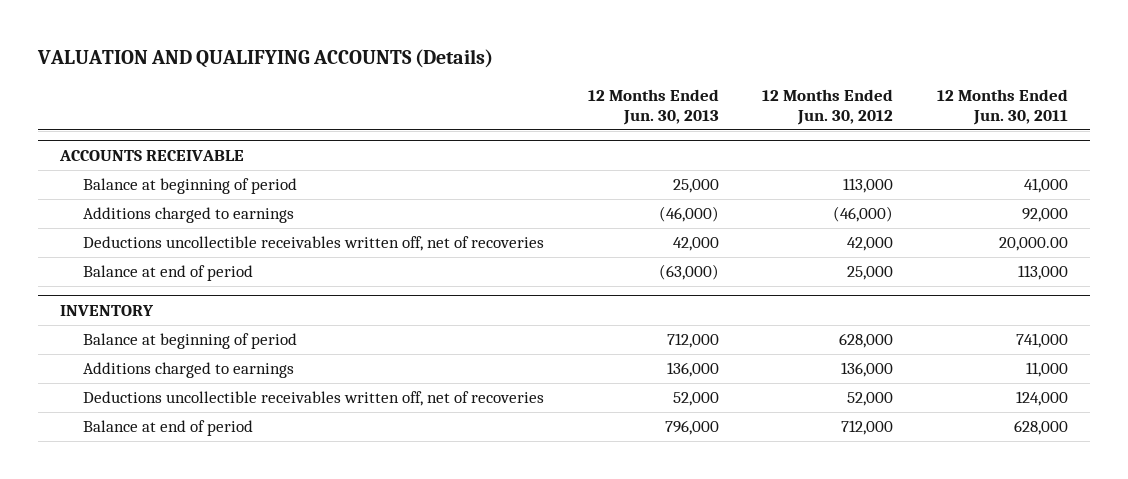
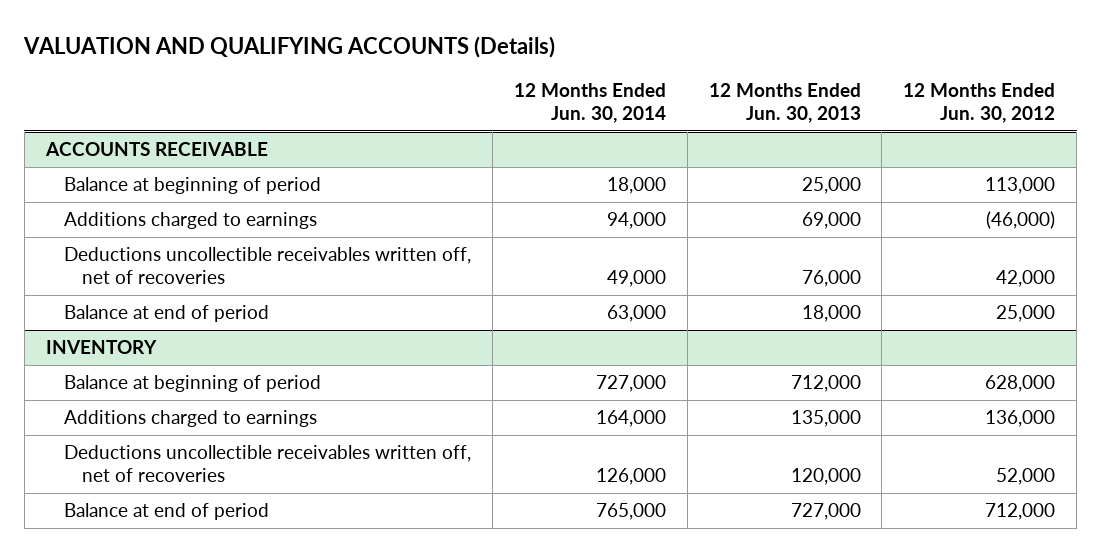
[937,89,1069,126] 12 Months Ended Jun. 30, 2011 -> none
none -> [513,82,666,123] 12 Months Ended Jun. 30, 2014
[658,205,719,222] (46,000) -> [801,212,861,230] 69,000
[672,236,719,251] 42,000 -> [801,270,861,288] 76,000
[658,263,719,280] (63,000) -> [801,305,861,323] 18,000
[666,361,719,377] 136,000 -> [790,410,861,428] 135,000
[672,391,719,406] 52,000 -> [790,468,861,486] 120,000
[664,419,719,435] 796,000 -> [790,503,861,521] 727,000

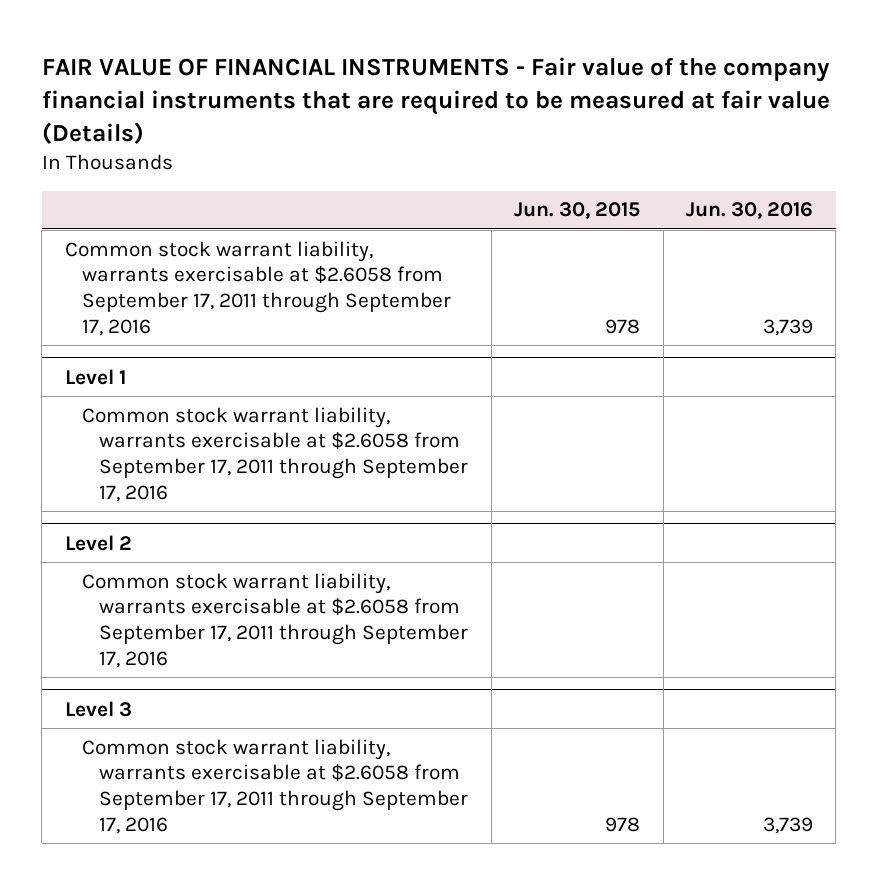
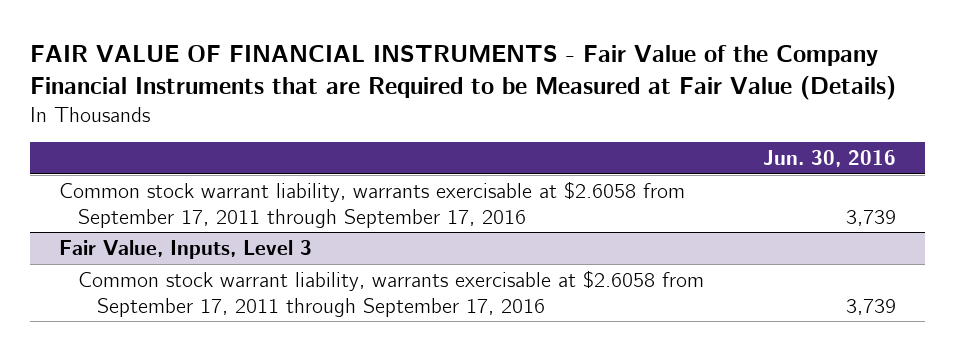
[41,56,830,144] FAIR VALUE OF FINANCIAL INSTRUMENTS - Fair value of the company financial instruments that are required to be measured at fair value (Details) -> [29,44,896,100] FAIR VALUE OF FINANCIAL INSTRUMENTS - Fair Value of the Company Financial Instruments that are Required to be Measured at Fair Value (Details)
[514,202,641,220] Jun. 30, 2015 -> none
[64,368,126,385] Level 1 -> none
[82,406,469,502] Common stock warrant liability, warrants exercisable at $2.6058 from September 17, 2011 through September 17, 2016 -> none
[64,534,132,551] Level 2 -> none
[82,572,469,668] Common stock warrant liability, warrants exercisable at $2.6058 from September 17, 2011 through September 17, 2016 -> none
[64,700,132,717] Level 3 -> [59,239,313,259] Fair Value, Inputs, Level 3

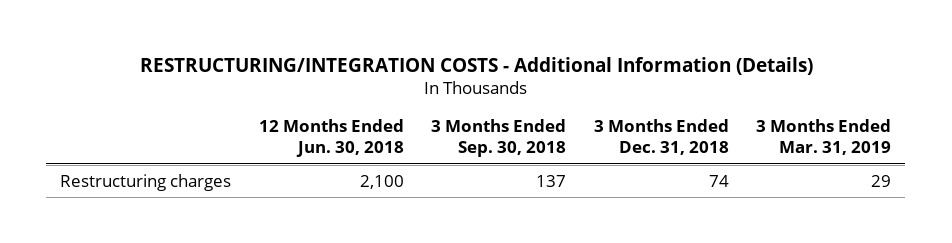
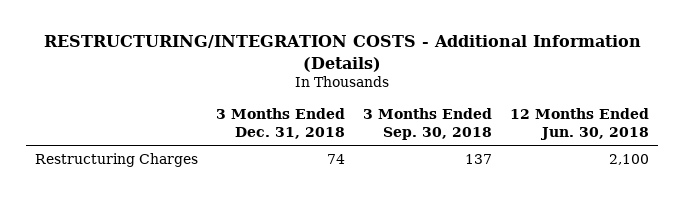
[756,119,892,156] 3 Months Ended Mar. 31, 2019 -> none
[60,173,232,191] Restructuring charges -> [35,153,199,168] Restructuring Charges

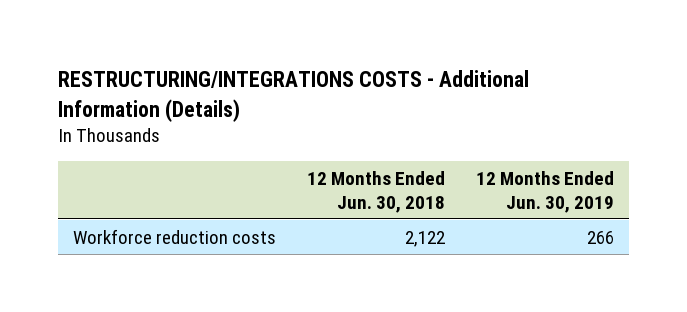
[44,35,642,72] RESTRUCTURING/INTEGRATION COSTS - Additional Information (Details) -> [58,70,530,122] RESTRUCTURING/INTEGRATIONS COSTS - Additional Information (Details)
[216,108,346,139] 3 Months Ended Dec. 31, 2018 -> none
[363,108,493,140] 3 Months Ended Sep. 30, 2018 -> none
none -> [475,170,614,213] 12 Months Ended Jun. 30, 2019
[35,153,199,168] Restructuring Charges -> none
none -> [73,228,277,244] Workforce reduction costs

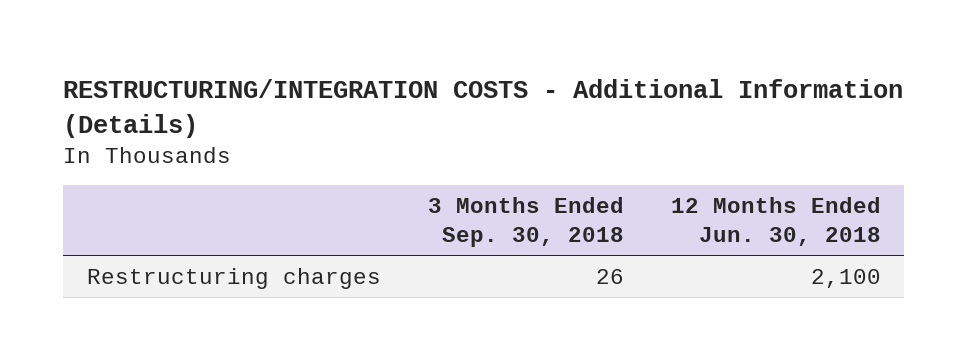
[58,70,530,122] RESTRUCTURING/INTEGRATIONS COSTS - Additional Information (Details) -> [63,78,904,138] RESTRUCTURING/INTEGRATION COSTS - Additional Information (Details)
[475,170,614,213] 12 Months Ended Jun. 30, 2019 -> none
none -> [427,197,624,247] 3 Months Ended Sep. 30, 2018
[73,228,277,244] Workforce reduction costs -> none
none -> [86,268,381,290] Restructuring charges

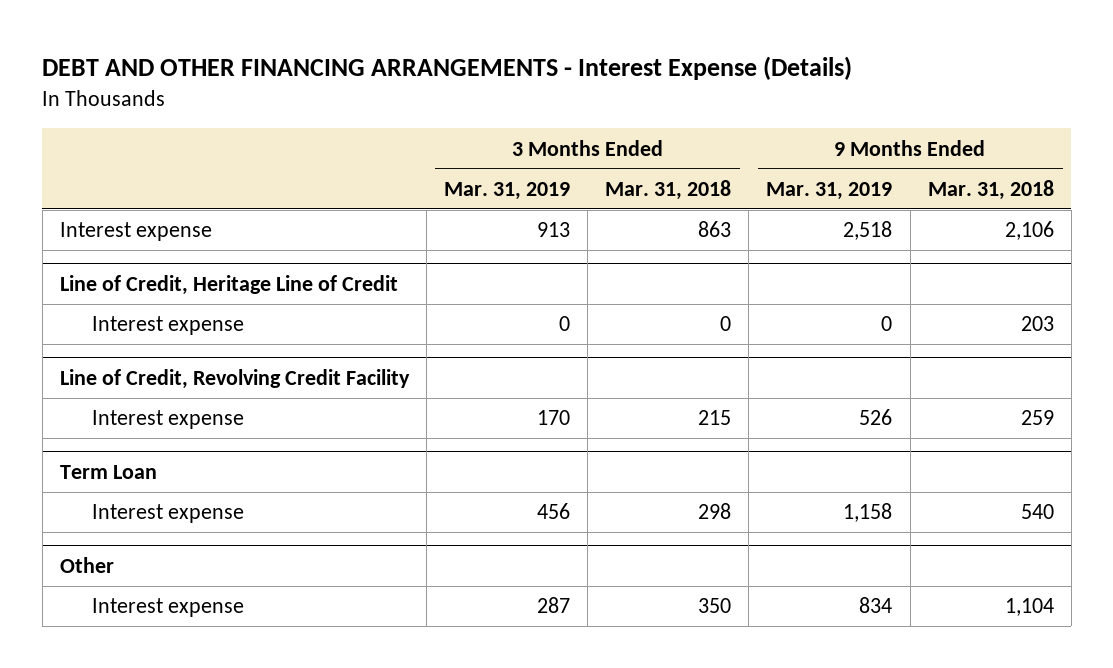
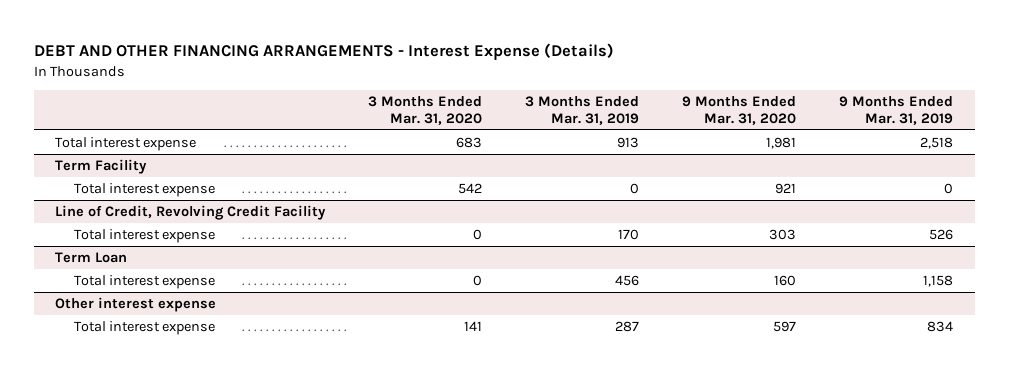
[605,179,732,200] Mar. 31, 2018 -> none
[927,179,1054,200] Mar. 31, 2018 -> none
none -> [368,95,483,125] 3 Months Ended Mar. 31, 2020
none -> [682,95,797,125] 9 Months Ended Mar. 31, 2020
[59,274,398,295] Line of Credit, Heritage Line of Credit -> none
[59,222,212,242] Interest expense -> [55,136,197,151] Total interest expense
none -> [55,158,148,174] Term Facility
[91,316,244,336] Interest expense -> [73,182,215,197] Total interest expense
[91,410,244,430] Interest expense -> [73,228,215,243] Total interest expense
[91,504,244,524] Interest expense -> [73,274,215,289] Total interest expense
[59,556,114,573] Other -> [55,296,217,312] Other interest expense
[91,598,244,618] Interest expense -> [73,320,215,335] Total interest expense

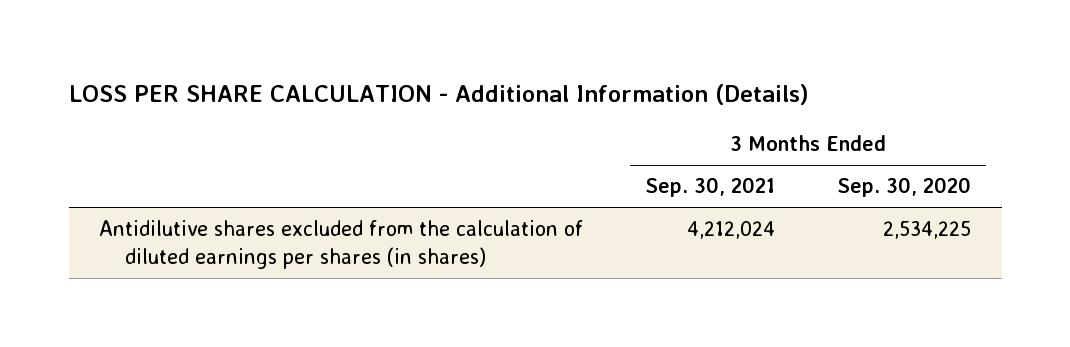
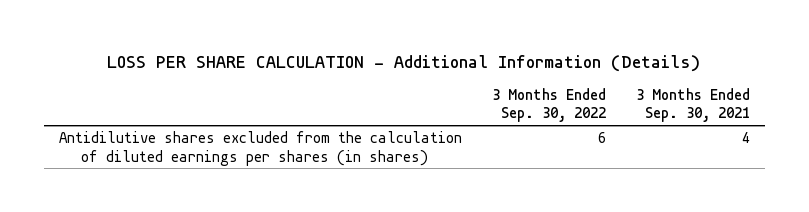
[836,177,971,198] Sep. 30, 2020 -> none
none -> [491,87,606,123] 3 Months Ended Sep. 30, 2022
[687,221,776,240] 4,212,024 -> [741,132,750,144] 4

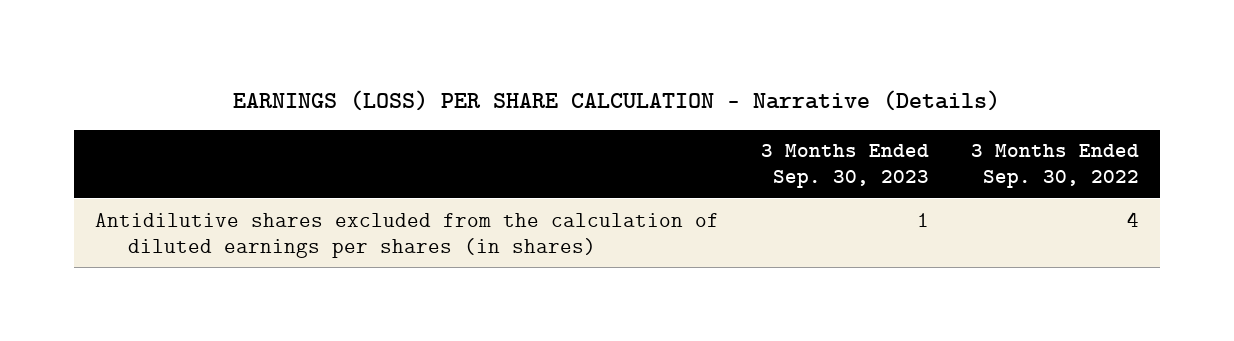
[107,54,701,72] LOSS PER SHARE CALCULATION - Additional Information (Details) -> [232,89,1000,111] EARNINGS (LOSS) PER SHARE CALCULATION - Narrative (Details)
[635,87,750,123] 3 Months Ended Sep. 30, 2021 -> none
none -> [760,144,929,189] 3 Months Ended Sep. 30, 2023
[597,132,606,144] 6 -> [1126,211,1139,227] 4

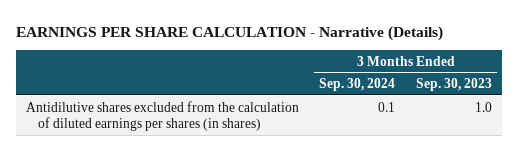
[232,89,1000,111] EARNINGS (LOSS) PER SHARE CALCULATION - Narrative (Details) -> [15,25,443,41] EARNINGS PER SHARE CALCULATION - Narrative (Details)
[970,144,1139,189] 3 Months Ended Sep. 30, 2022 -> none
none -> [319,78,396,92] Sep. 30, 2024
[916,212,929,227] 1 -> [474,101,492,112] 1.0

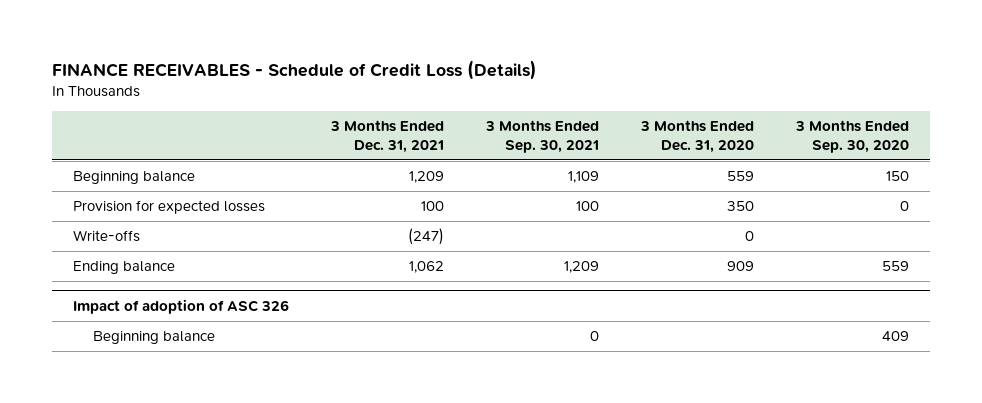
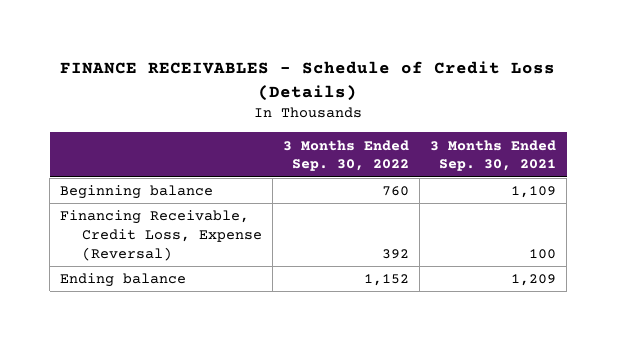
[330,120,445,153] 3 Months Ended Dec. 31, 2021 -> none
[639,120,754,153] 3 Months Ended Dec. 31, 2020 -> none
[794,120,909,153] 3 Months Ended Sep. 30, 2020 -> none
none -> [283,139,410,172] 3 Months Ended Sep. 30, 2022
[73,230,141,243] Write-offs -> none
[73,200,266,215] Provision for expected losses -> [60,210,263,261] Financing Receivable, Credit Loss, Expense (Reversal)
[73,298,290,314] Impact of adoption of ASC 326 -> none
[93,331,216,345] Beginning balance -> none

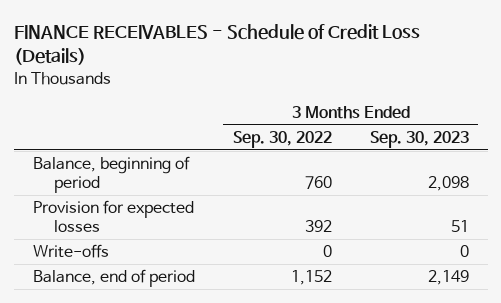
[430,139,557,172] 3 Months Ended Sep. 30, 2021 -> none
none -> [369,130,469,148] Sep. 30, 2023
[60,185,214,200] Beginning balance -> [32,156,190,193] Balance, beginning of period
[60,210,263,261] Financing Receivable, Credit Loss, Expense (Reversal) -> [32,200,194,232] Provision for expected losses
none -> [32,244,109,259] Write-offs
[60,273,187,288] Ending balance -> [32,269,195,288] Balance, end of period

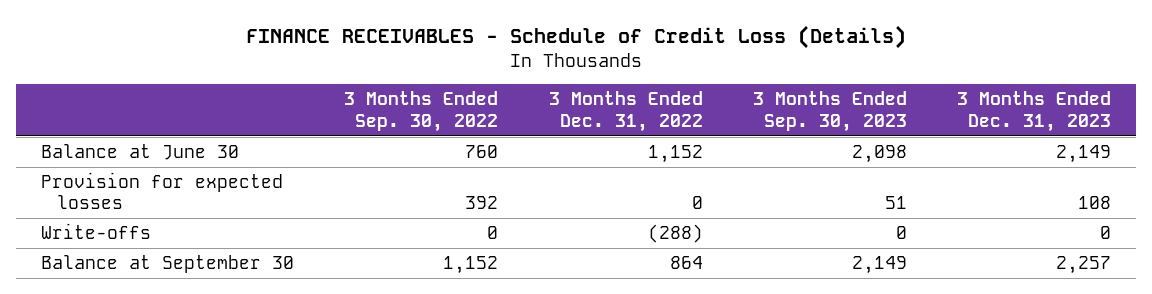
none -> [548,91,703,132] 3 Months Ended Dec. 31, 2022
none -> [957,91,1112,132] 3 Months Ended Dec. 31, 2023
[32,156,190,193] Balance, beginning of period -> [41,143,240,160] Balance at June 30
[32,269,195,288] Balance, end of period -> [41,254,295,273] Balance at September 30

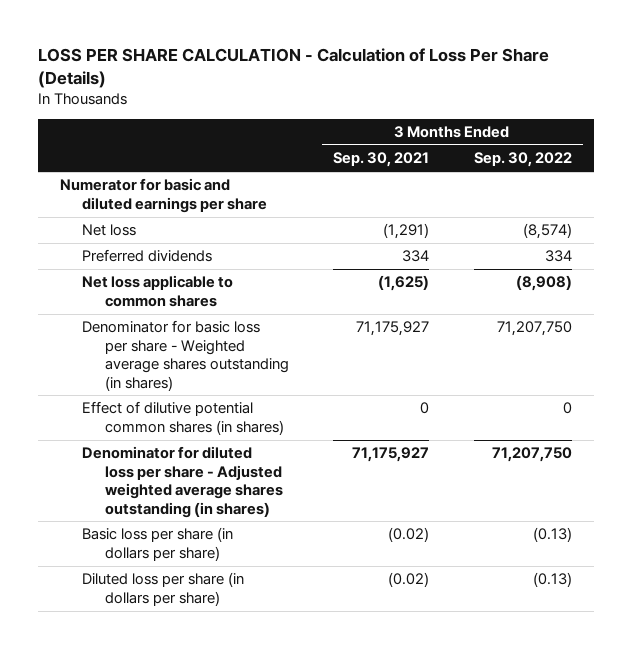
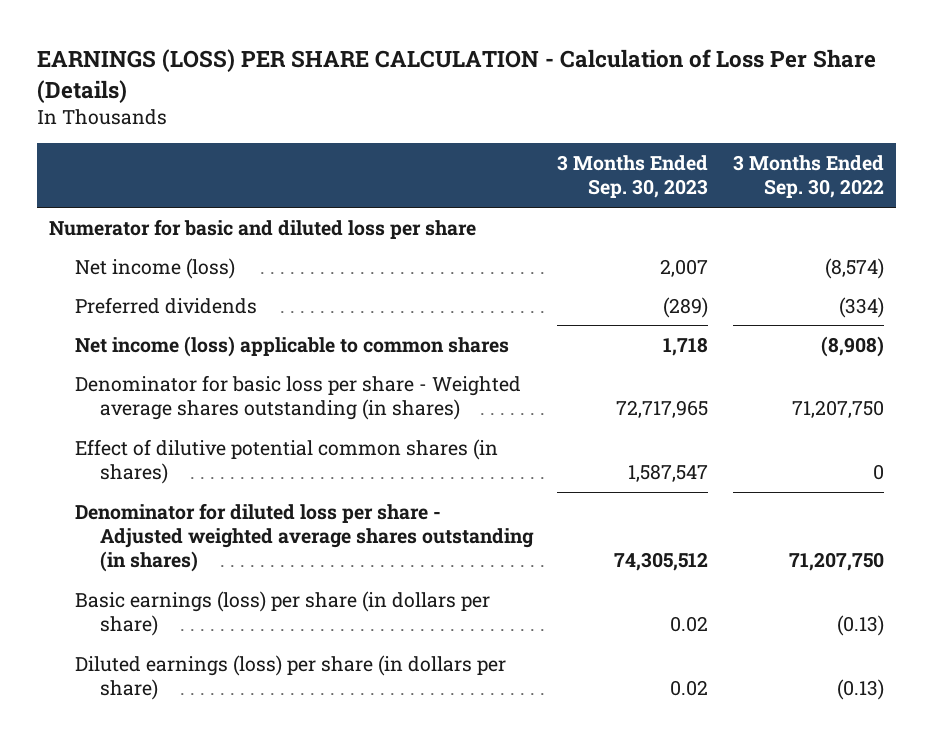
[37,47,549,88] LOSS PER SHARE CALCULATION - Calculation of Loss Per Share (Details) -> [36,49,876,103] EARNINGS (LOSS) PER SHARE CALCULATION - Calculation of Loss Per Share (Details)
[333,152,430,168] Sep. 30, 2021 -> none
none -> [557,155,709,199] 3 Months Ended Sep. 30, 2023
[60,178,268,213] Numerator for basic and diluted earnings per share -> [49,218,477,239] Numerator for basic and diluted loss per share
[82,224,137,237] Net loss -> [74,257,235,279] Net income (loss)
[544,250,572,263] 334 -> [838,296,884,318] (334)
[82,275,234,307] Net loss applicable to common shares -> [74,335,509,357] Net income (loss) applicable to common shares
[82,527,234,561] Basic loss per share (in dollars per share) -> [74,590,490,636] Basic earnings (loss) per share (in dollars per share)
[82,572,245,606] Diluted loss per share (in dollars per share) -> [74,654,506,700] Diluted earnings (loss) per share (in dollars per share)

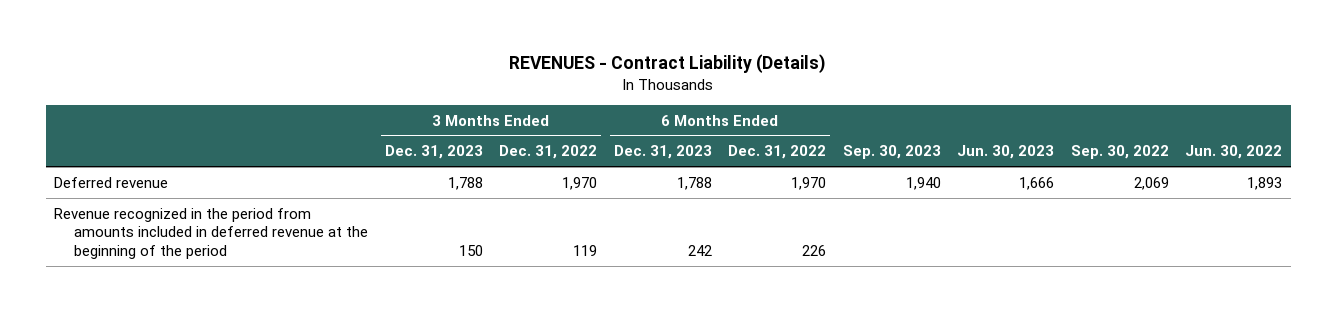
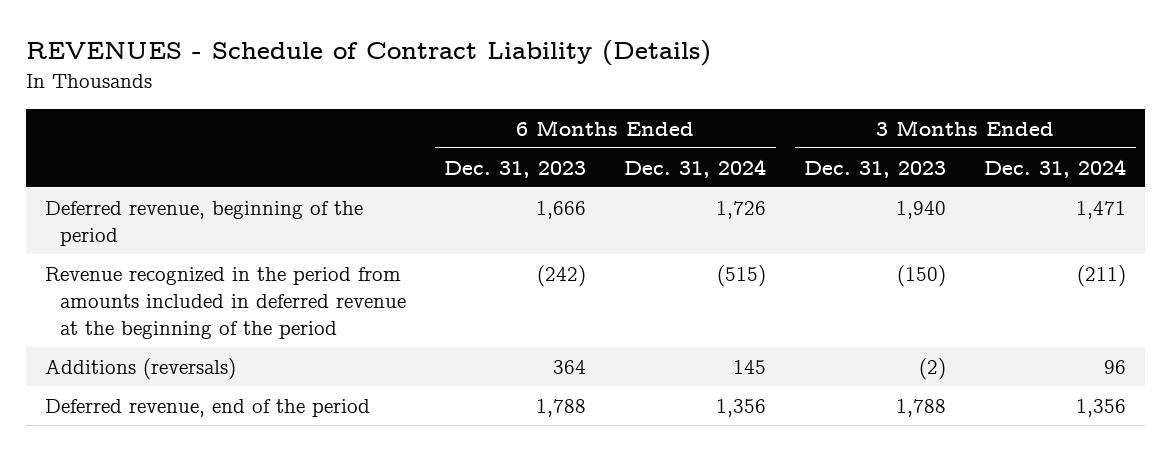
[509,54,827,74] REVENUES - Contract Liability (Details) -> [26,40,712,67] REVENUES - Schedule of Contract Liability (Details)
[499,145,598,160] Dec. 31, 2022 -> none
[728,145,827,160] Dec. 31, 2022 -> none
[842,145,941,160] Sep. 30, 2023 -> none
[957,145,1055,160] Jun. 30, 2023 -> none
[1070,145,1169,160] Sep. 30, 2022 -> none
[1185,145,1283,160] Jun. 30, 2022 -> none
none -> [624,158,767,178] Dec. 31, 2024
none -> [984,158,1127,178] Dec. 31, 2024
[53,176,168,188] Deferred revenue -> [45,200,364,246] Deferred revenue, beginning of the period
[447,176,483,190] 1,788 -> [896,200,947,219] 1,940
[676,176,712,190] 1,788 -> [536,200,587,219] 1,666
[458,245,483,257] 150 -> [897,264,947,287] (150)
[687,245,712,257] 242 -> [537,264,587,287] (242)
none -> [45,357,237,380] Additions (reversals)
none -> [45,398,371,417] Deferred revenue, end of the period

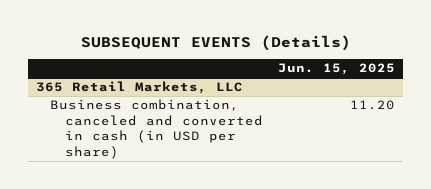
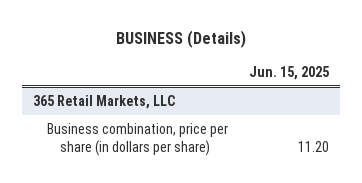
[80,34,351,51] SUBSEQUENT EVENTS (Details) -> [116,29,247,48] BUSINESS (Details)
[50,99,263,159] Business combination, canceled and converted in cash (in USD per share) -> [46,122,228,157] Business combination, price per share (in dollars per share)

